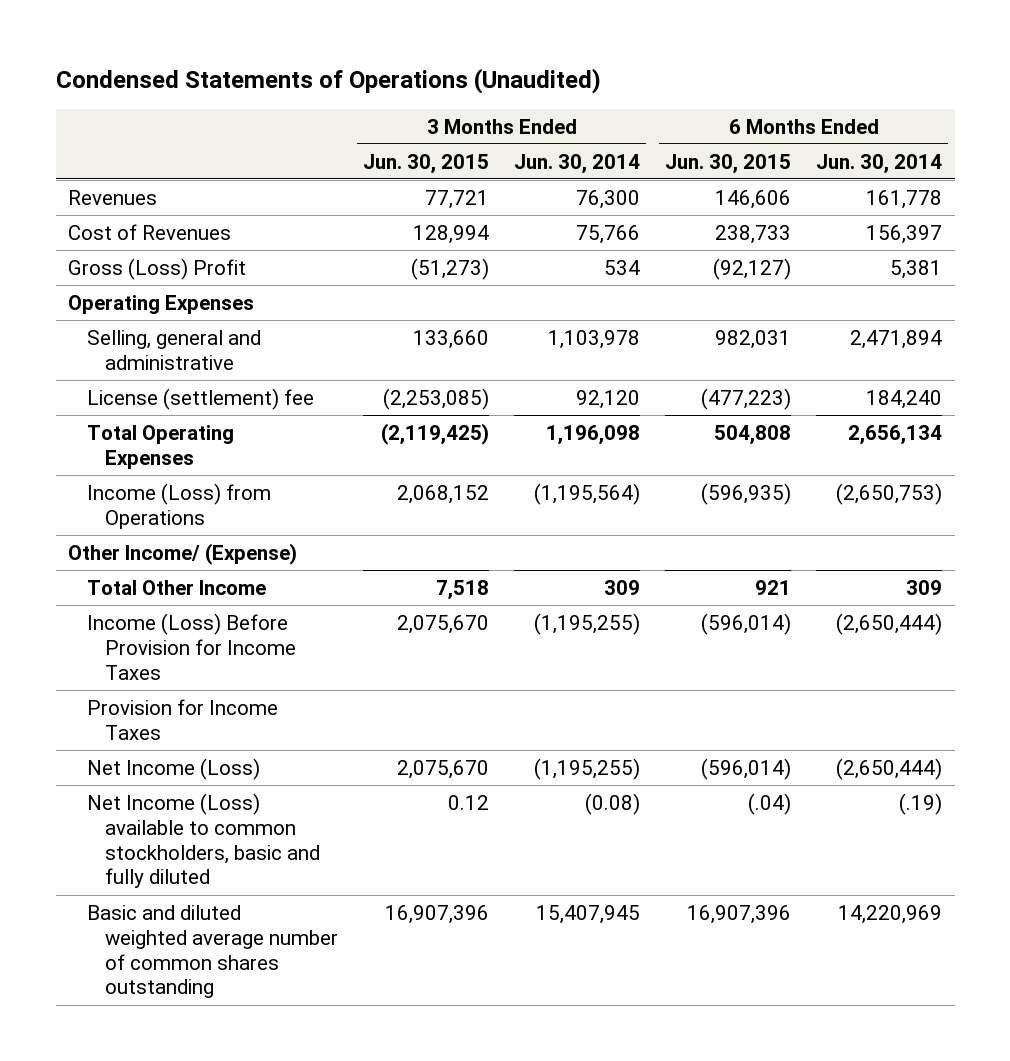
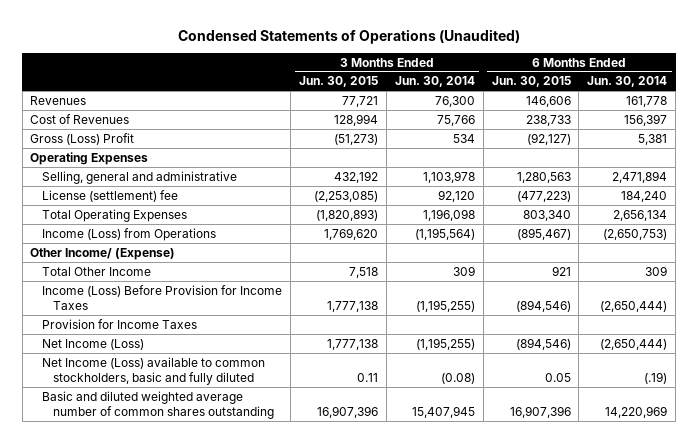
[413,329,490,349] 133,660 -> [333,170,378,183] 432,192
[715,329,792,349] 982,031 -> [516,171,571,183] 1,280,563
[381,422,490,445] (2,119,425) -> [315,208,378,221] (1,820,893)
[714,424,792,445] 504,808 -> [522,209,571,221] 803,340
[397,484,490,504] 2,068,152 -> [323,227,378,240] 1,769,620
[701,482,792,505] (596,935) -> [516,227,571,240] (895,467)
[397,614,490,634] 2,075,670 -> [326,301,378,313] 1,777,138
[701,612,792,635] (596,014) -> [515,300,571,313] (894,546)
[397,759,490,779] 2,075,670 -> [326,338,378,350] 1,777,138
[701,757,792,780] (596,014) -> [515,337,571,350] (894,546)
[448,794,490,810] 0.12 -> [356,373,378,383] 0.11
[748,792,792,815] (.04) -> [544,373,571,383] 0.05

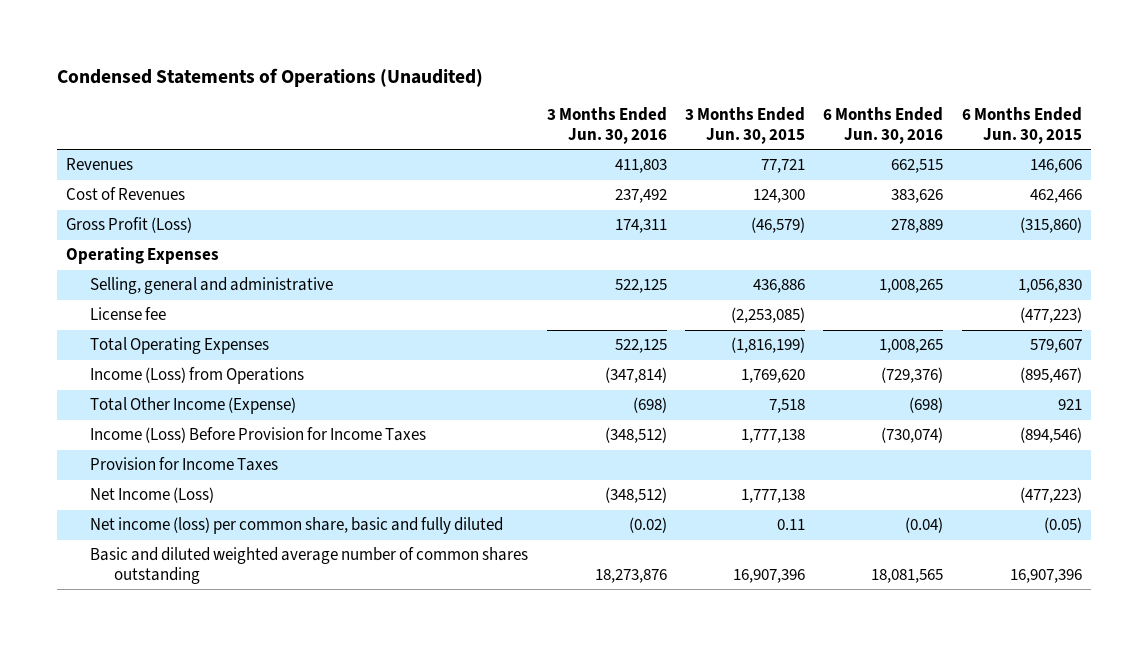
[394,76,475,88] Jun. 30, 2014 -> none
[587,76,668,88] Jun. 30, 2014 -> none
none -> [546,107,667,144] 3 Months Ended Jun. 30, 2016
none -> [823,107,944,144] 6 Months Ended Jun. 30, 2016
[333,113,378,126] 128,994 -> [752,189,805,204] 124,300
[525,114,571,126] 238,733 -> [1029,189,1082,204] 462,466
[30,132,135,145] Gross (Loss) Profit -> [66,217,193,234] Gross Profit (Loss)
[333,133,378,145] (51,273) -> [750,217,805,234] (46,579)
[526,132,571,145] (92,127) -> [1019,217,1082,234] (315,860)
[333,170,378,183] 432,192 -> [752,279,805,294] 436,886
[516,171,571,183] 1,280,563 -> [1017,279,1082,294] 1,056,830
[41,189,178,202] License (settlement) fee -> [90,307,167,321] License fee
[315,208,378,221] (1,820,893) -> [730,337,805,354] (1,816,199)
[522,209,571,221] 803,340 -> [1029,339,1082,354] 579,607
[30,247,176,260] Other Income/ (Expense) -> none
[41,266,151,276] Total Other Income -> [90,397,297,415] Total Other Income (Expense)
[515,337,571,350] (894,546) -> [1019,487,1082,504] (477,223)
[41,356,265,386] Net Income (Loss) available to common stockholders, basic and fully diluted -> [90,517,504,535] Net income (loss) per common share, basic and fully diluted
[544,373,571,383] 0.05 -> [1043,517,1082,534] (0.05)

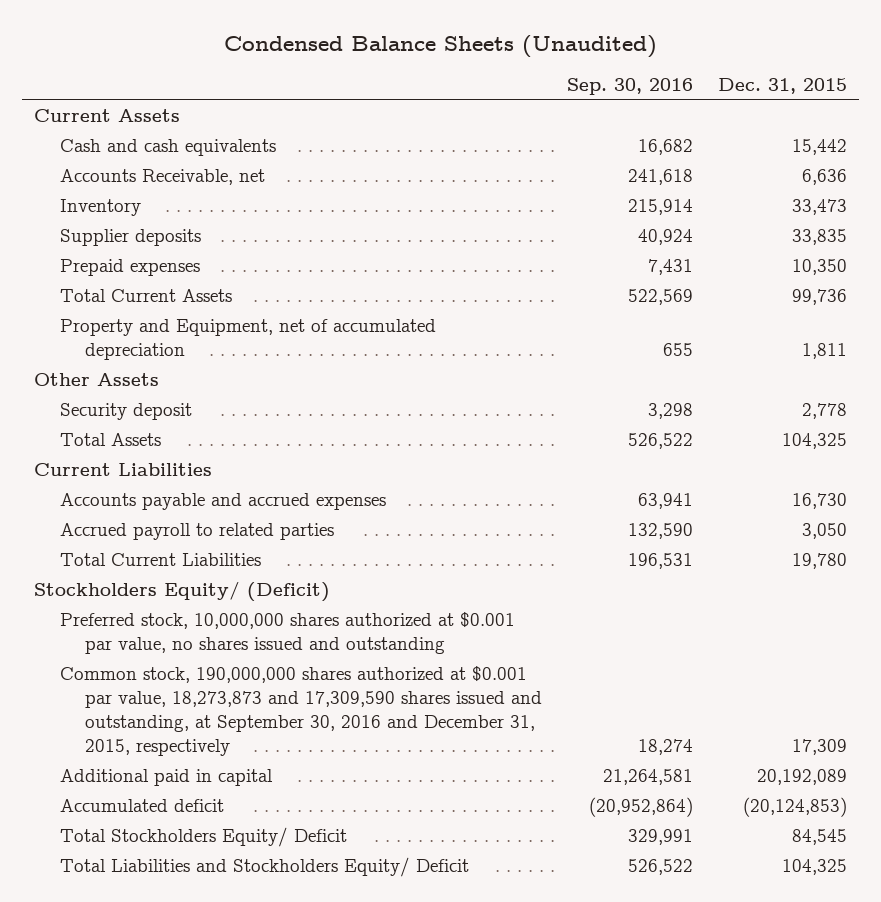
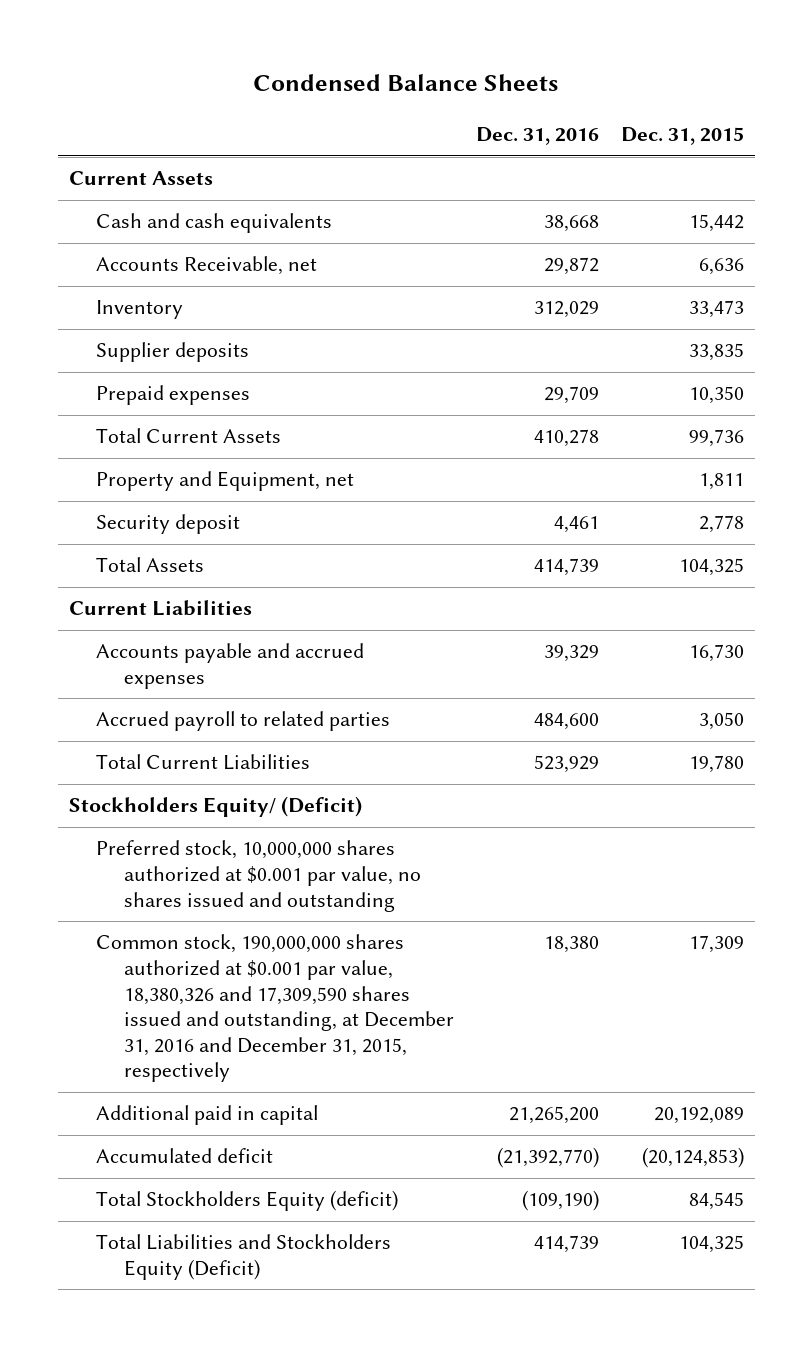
[223,34,657,58] Condensed Balance Sheets (Unaudited) -> [253,74,559,92] Condensed Balance Sheets
[567,77,694,95] Sep. 30, 2016 -> none
none -> [475,127,599,146] Dec. 31, 2016
[34,372,160,386] Other Assets -> none
[59,318,436,360] Property and Equipment, net of accumulated depreciation -> [96,471,355,492] Property and Equipment, net
[59,665,543,756] Common stock, 190,000,000 shares authorized at $0.001 par value, 18,273,873 and 17,309,590 shares issued and outstanding, at September 30, 2016 and December 31, 2015, respectively -> [96,934,454,1083] Common stock, 190,000,000 shares authorized at $0.001 par value, 18,380,326 and 17,309,590 shares issued and outstanding, at December 31, 2016 and December 31, 2015, respectively
[59,826,347,847] Total Stockholders Equity/ Deficit -> [96,1190,399,1212] Total Stockholders Equity (deficit)
[59,856,469,877] Total Liabilities and Stockholders Equity/ Deficit -> [96,1234,392,1281] Total Liabilities and Stockholders Equity (Deficit)

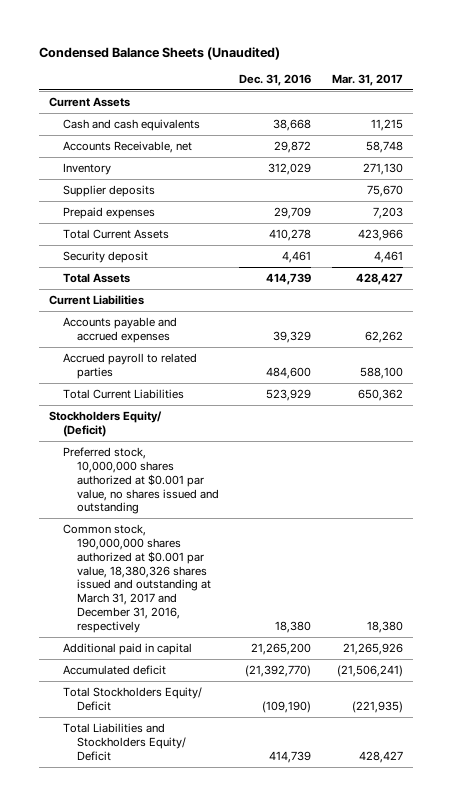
[253,74,559,92] Condensed Balance Sheets -> [39,46,281,60] Condensed Balance Sheets (Unaudited)
[620,127,744,146] Dec. 31, 2015 -> none
none -> [332,74,404,87] Mar. 31, 2017
[96,471,355,492] Property and Equipment, net -> none
[96,934,454,1083] Common stock, 190,000,000 shares authorized at $0.001 par value, 18,380,326 and 17,309,590 shares issued and outstanding, at December 31, 2016 and December 31, 2015, respectively -> [63,523,211,634] Common stock, 190,000,000 shares authorized at $0.001 par value, 18,380,326 shares issued and outstanding at March 31, 2017 and December 31, 2016, respectively
[96,1190,399,1212] Total Stockholders Equity (deficit) -> [63,686,203,711] Total Stockholders Equity/ Deficit
[96,1234,392,1281] Total Liabilities and Stockholders Equity (Deficit) -> [63,722,186,761] Total Liabilities and Stockholders Equity/ Deficit

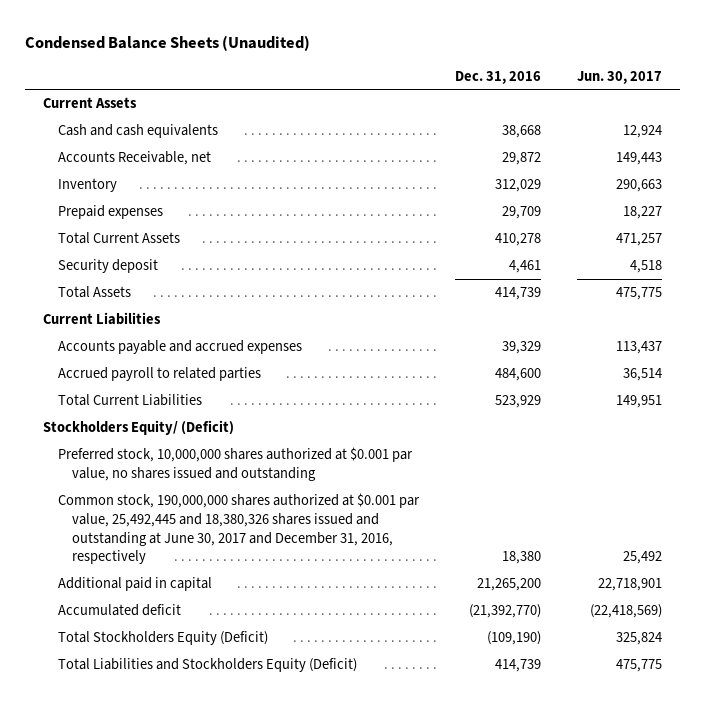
[332,74,404,87] Mar. 31, 2017 -> none
none -> [577,70,663,84] Jun. 30, 2017
[63,184,156,197] Supplier deposits -> none
[63,523,211,634] Common stock, 190,000,000 shares authorized at $0.001 par value, 18,380,326 shares issued and outstanding at March 31, 2017 and December 31, 2016, respectively -> [57,493,420,565] Common stock, 190,000,000 shares authorized at $0.001 par value, 25,492,445 and 18,380,326 shares issued and outstanding at June 30, 2017 and December 31, 2016, respectively
[63,686,203,711] Total Stockholders Equity/ Deficit -> [57,631,268,646] Total Stockholders Equity (Deficit)
[63,722,186,761] Total Liabilities and Stockholders Equity/ Deficit -> [57,658,357,673] Total Liabilities and Stockholders Equity (Deficit)

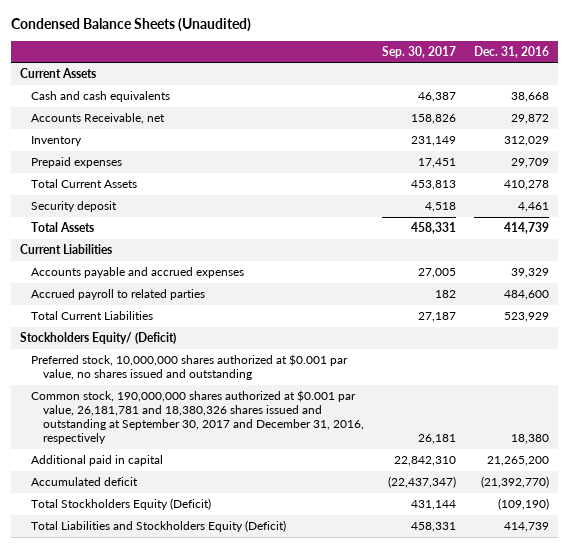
[577,70,663,84] Jun. 30, 2017 -> none
none -> [381,45,456,58] Sep. 30, 2017
[57,493,420,565] Common stock, 190,000,000 shares authorized at $0.001 par value, 25,492,445 and 18,380,326 shares issued and outstanding at June 30, 2017 and December 31, 2016, respectively -> [31,390,364,445] Common stock, 190,000,000 shares authorized at $0.001 par value, 26,181,781 and 18,380,326 shares issued and outstanding at September 30, 2017 and December 31, 2016, respectively

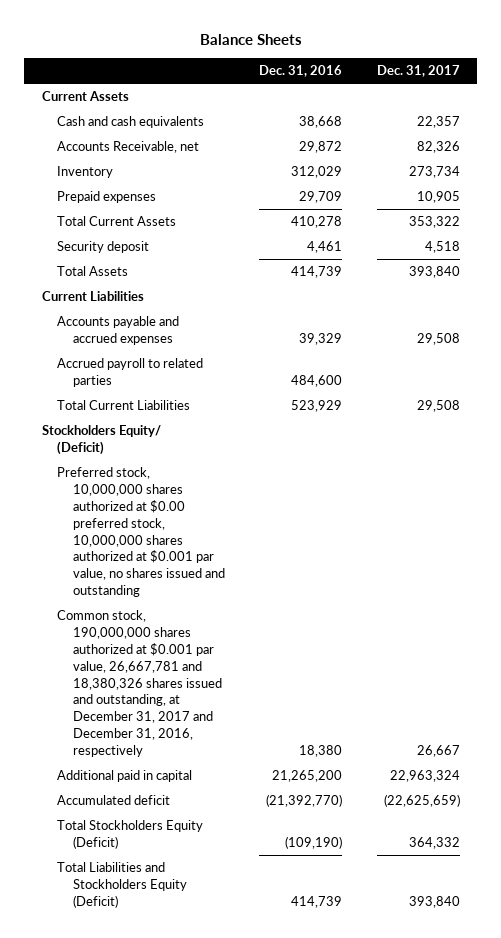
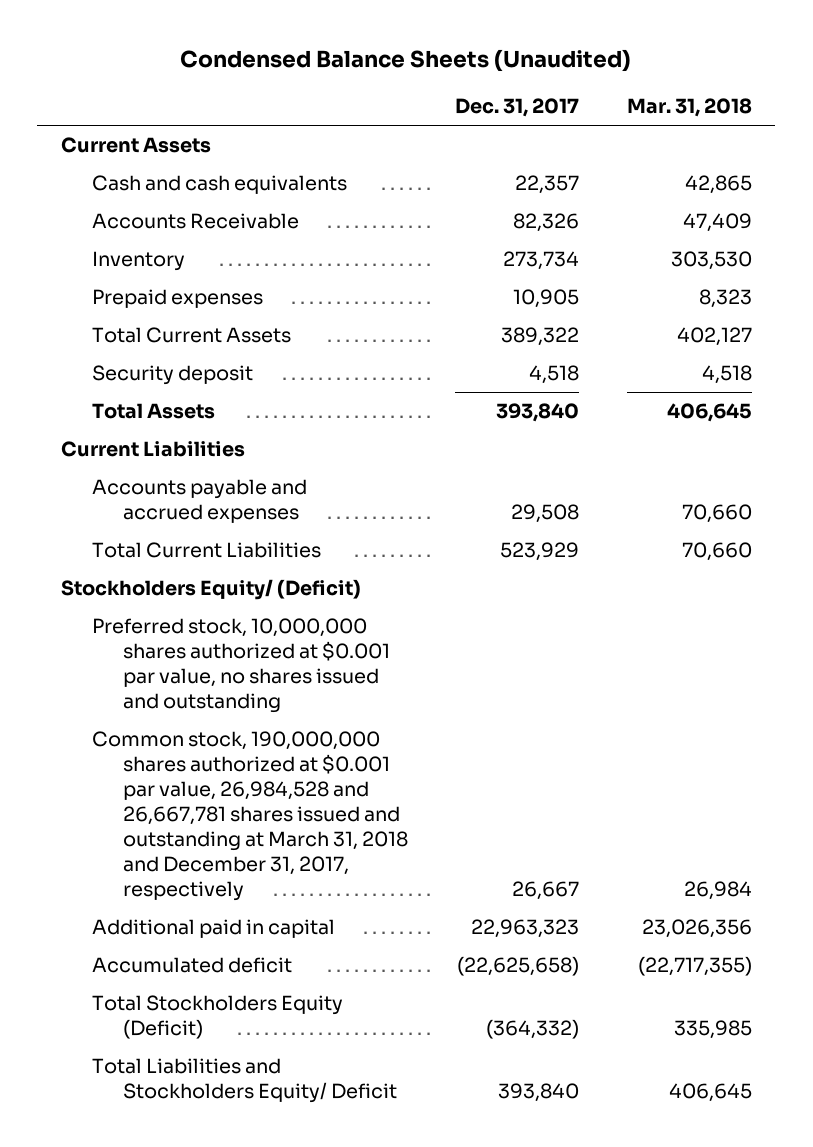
[199,33,302,45] Balance Sheets -> [180,49,632,73] Condensed Balance Sheets (Unaudited)
[259,65,343,78] Dec. 31, 2016 -> none
none -> [626,97,752,117] Mar. 31, 2018
[57,141,200,154] Accounts Receivable, net -> [91,213,299,230] Accounts Receivable
[408,216,460,229] 353,322 -> [501,327,580,347] 389,322
[57,358,204,388] Accrued payroll to related parties -> none
[416,400,460,413] 29,508 -> [500,542,580,562] 523,929
[57,467,225,598] Preferred stock, 10,000,000 shares authorized at $0.00 preferred stock, 10,000,000 shares authorized at $0.001 par value, no shares issued and outstanding -> [91,618,390,713] Preferred stock, 10,000,000 shares authorized at $0.001 par value, no shares issued and outstanding
[57,610,222,757] Common stock, 190,000,000 shares authorized at $0.001 par value, 26,667,781 and 18,380,326 shares issued and outstanding, at December 31, 2017 and December 31, 2016, respectively -> [91,731,408,901] Common stock, 190,000,000 shares authorized at $0.001 par value, 26,984,528 and 26,667,781 shares issued and outstanding at March 31, 2018 and December 31, 2017, respectively
[389,770,460,783] 22,963,324 -> [471,919,580,939] 22,963,323
[383,794,460,808] (22,625,659) -> [457,956,580,977] (22,625,658)
[408,837,460,850] 364,332 -> [486,1019,580,1040] (364,332)
[57,862,187,909] Total Liabilities and Stockholders Equity (Deficit) -> [91,1058,397,1104] Total Liabilities and Stockholders Equity/ Deficit

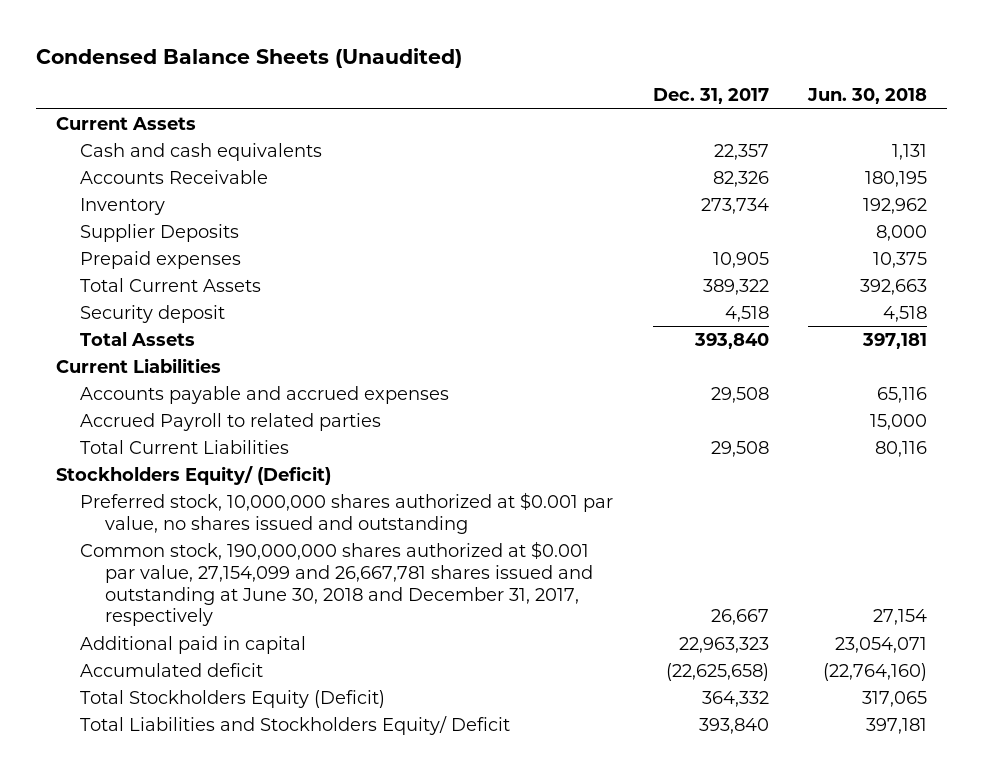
[626,97,752,117] Mar. 31, 2018 -> none
none -> [807,88,928,105] Jun. 30, 2018
none -> [80,223,240,242] Supplier Deposits
none -> [80,412,382,431] Accrued Payroll to related parties
[500,542,580,562] 523,929 -> [710,440,769,457] 29,508
[91,731,408,901] Common stock, 190,000,000 shares authorized at $0.001 par value, 26,984,528 and 26,667,781 shares issued and outstanding at March 31, 2018 and December 31, 2017, respectively -> [80,540,593,627] Common stock, 190,000,000 shares authorized at $0.001 par value, 27,154,099 and 26,667,781 shares issued and outstanding at June 30, 2018 and December 31, 2017, respectively
[486,1019,580,1040] (364,332) -> [701,690,769,707] 364,332

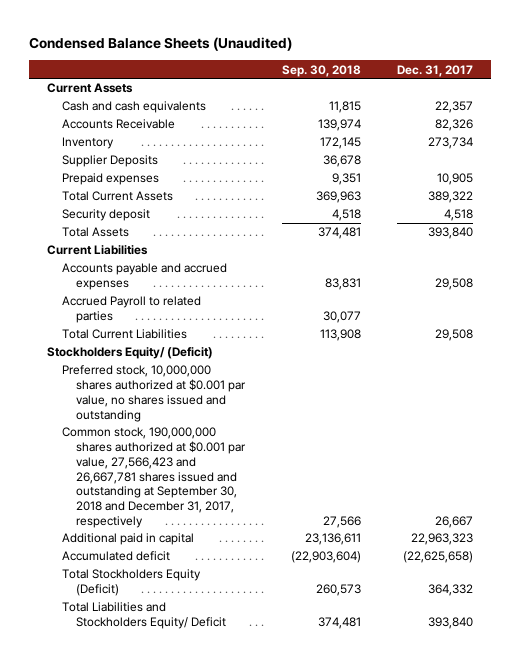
[807,88,928,105] Jun. 30, 2018 -> none
none -> [281,64,361,77] Sep. 30, 2018
[80,540,593,627] Common stock, 190,000,000 shares authorized at $0.001 par value, 27,154,099 and 26,667,781 shares issued and outstanding at June 30, 2018 and December 31, 2017, respectively -> [61,427,247,528] Common stock, 190,000,000 shares authorized at $0.001 par value, 27,566,423 and 26,667,781 shares issued and outstanding at September 30, 2018 and December 31, 2017, respectively

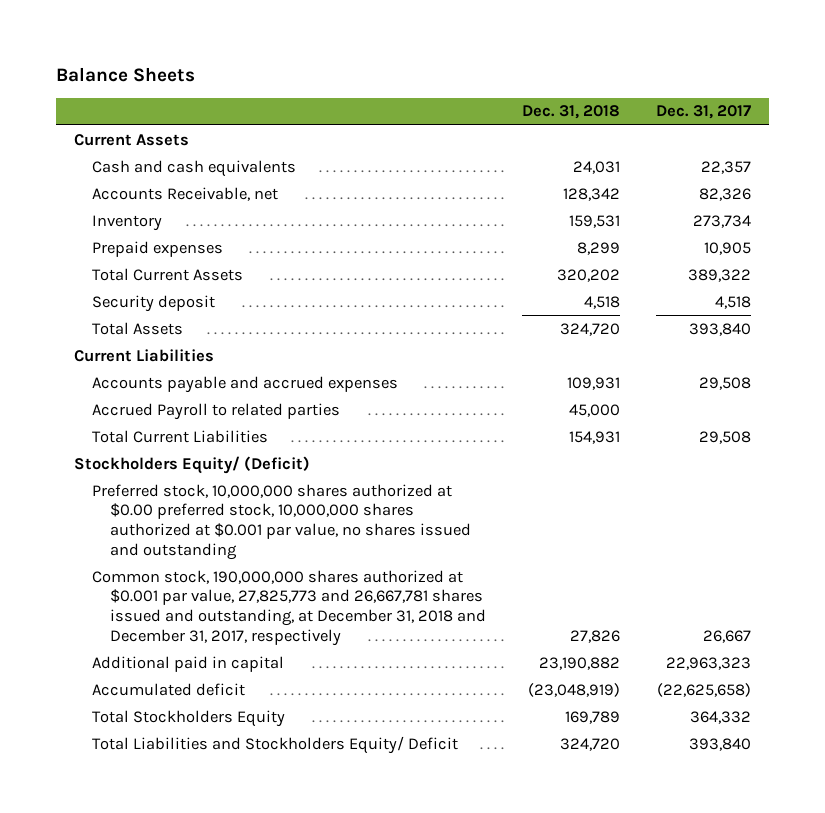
[28,36,292,51] Condensed Balance Sheets (Unaudited) -> [56,67,196,83] Balance Sheets
[281,64,361,77] Sep. 30, 2018 -> none
none -> [521,105,620,120] Dec. 31, 2018
[61,119,175,130] Accounts Receivable -> [92,186,279,201] Accounts Receivable, net
[61,155,158,168] Supplier Deposits -> none
[61,365,247,422] Preferred stock, 10,000,000 shares authorized at $0.001 par value, no shares issued and outstanding -> [92,483,472,560] Preferred stock, 10,000,000 shares authorized at $0.00 preferred stock, 10,000,000 shares authorized at $0.001 par value, no shares issued and outstanding
[61,427,247,528] Common stock, 190,000,000 shares authorized at $0.001 par value, 27,566,423 and 26,667,781 shares issued and outstanding at September 30, 2018 and December 31, 2017, respectively -> [92,569,487,646] Common stock, 190,000,000 shares authorized at $0.001 par value, 27,825,773 and 26,667,781 shares issued and outstanding, at December 31, 2018 and December 31, 2017, respectively
[61,569,201,597] Total Stockholders Equity (Deficit) -> [92,709,286,727] Total Stockholders Equity

